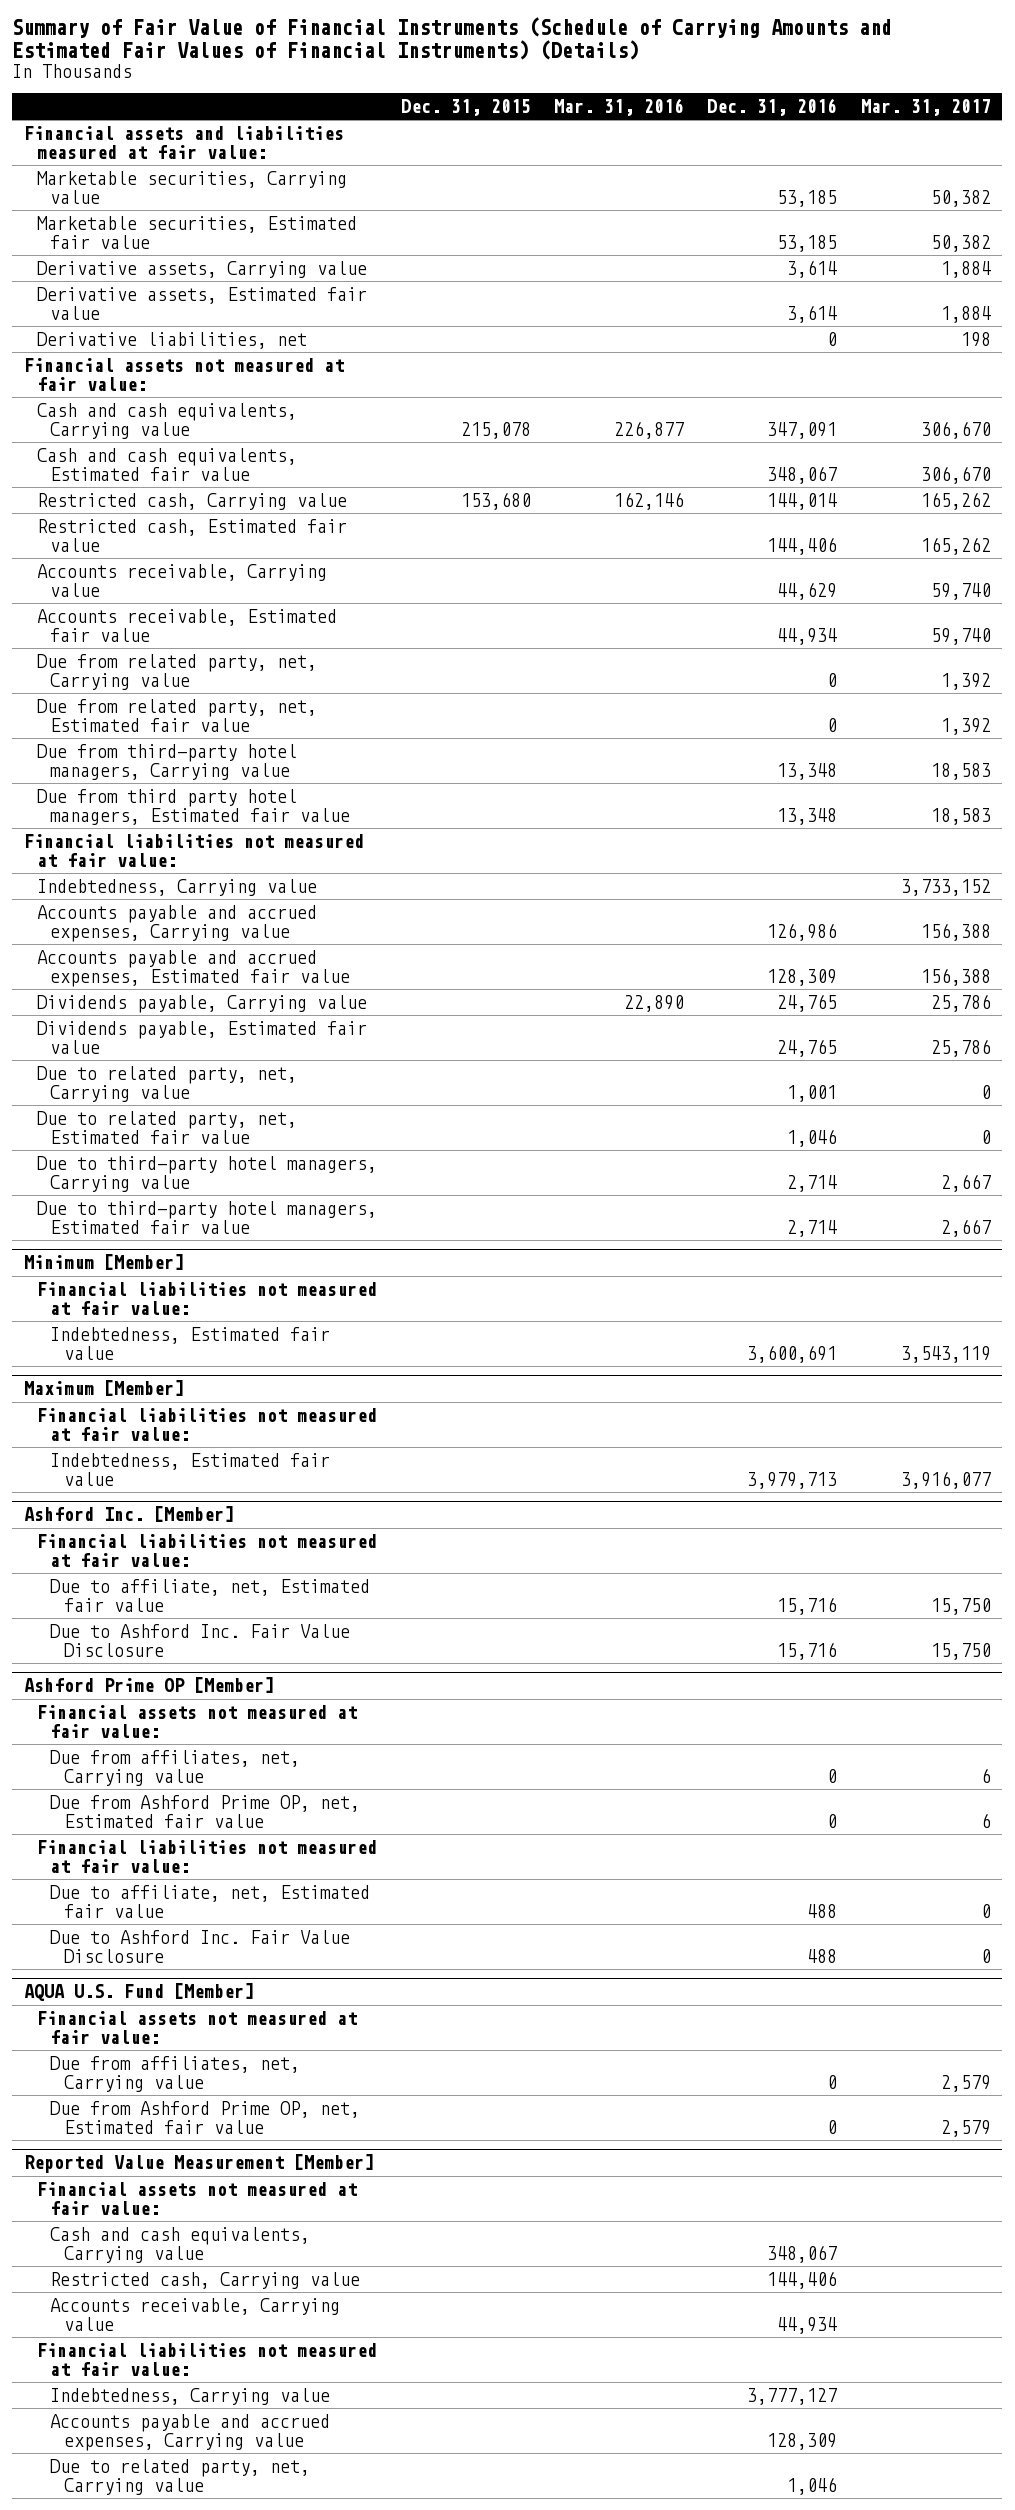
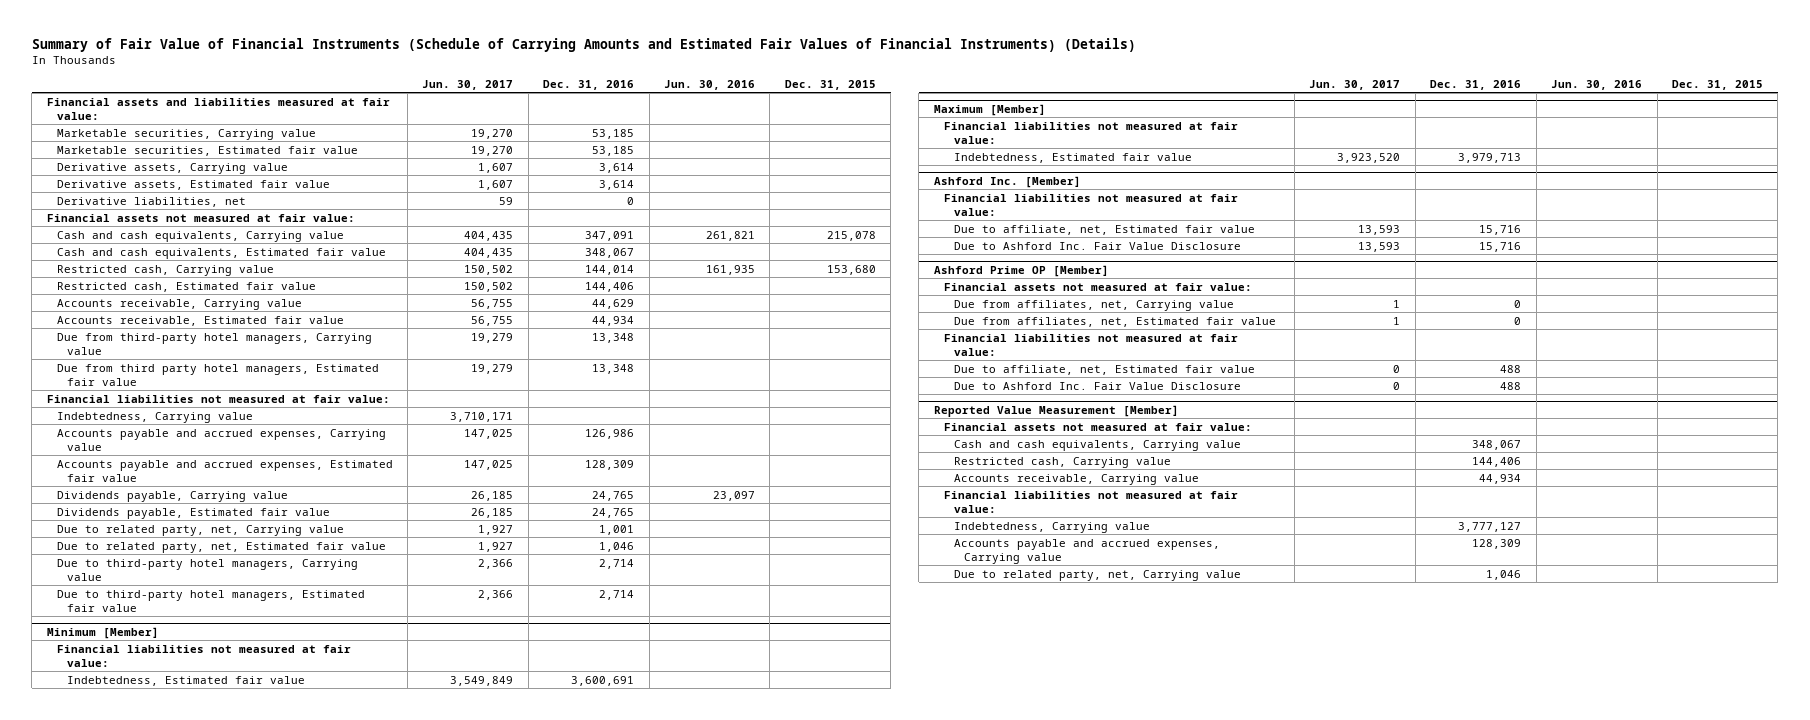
[553,97,684,116] Mar. 31, 2016 -> none
[860,98,991,116] Mar. 31, 2017 -> none
none -> [422,79,514,90] Jun. 30, 2017
none -> [664,79,756,90] Jun. 30, 2016
[37,653,318,690] Due from related party, net, Carrying value -> none
[37,698,318,732] Due from related party, net, Estimated fair value -> none
[50,1794,361,1828] Due from Ashford Prime OP, net, Estimated fair value -> [953,316,1276,327] Due from affiliates, net, Estimated fair value
[24,1983,255,2002] AQUA U.S. Fund [Member] -> none
[37,2010,358,2044] Financial assets not measured at fair value: -> none
[50,2055,301,2092] Due from affiliates, net, Carrying value -> none
[50,2100,361,2134] Due from Ashford Prime OP, net, Estimated fair value -> none

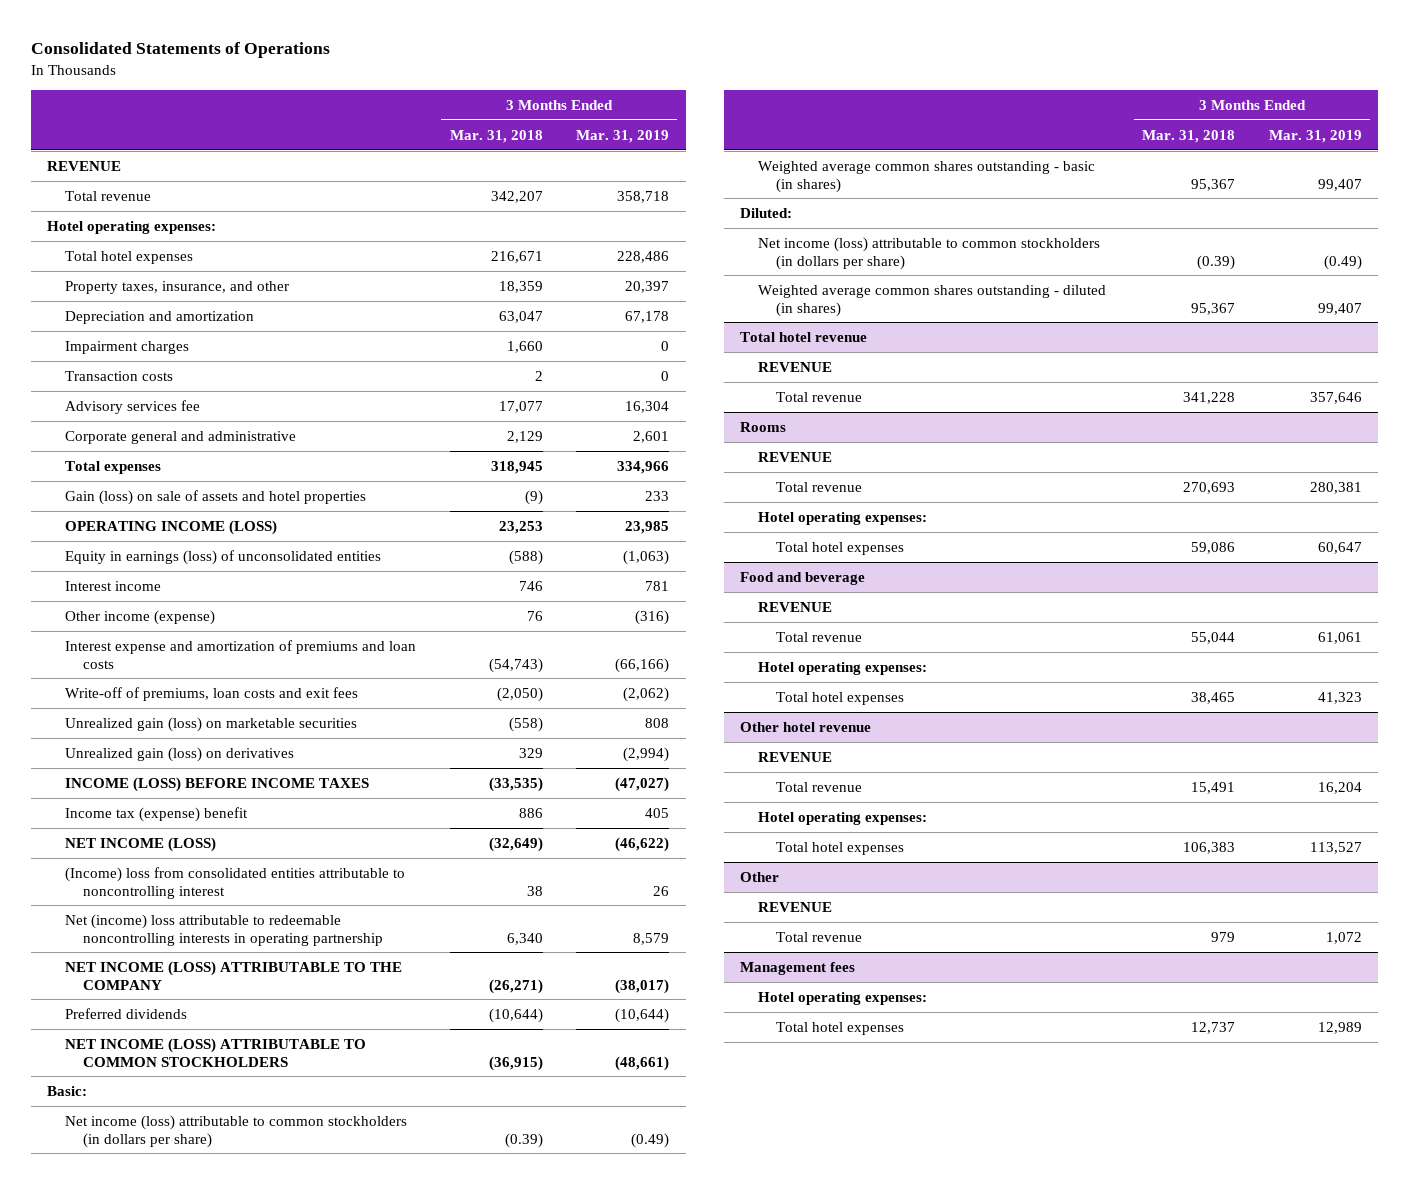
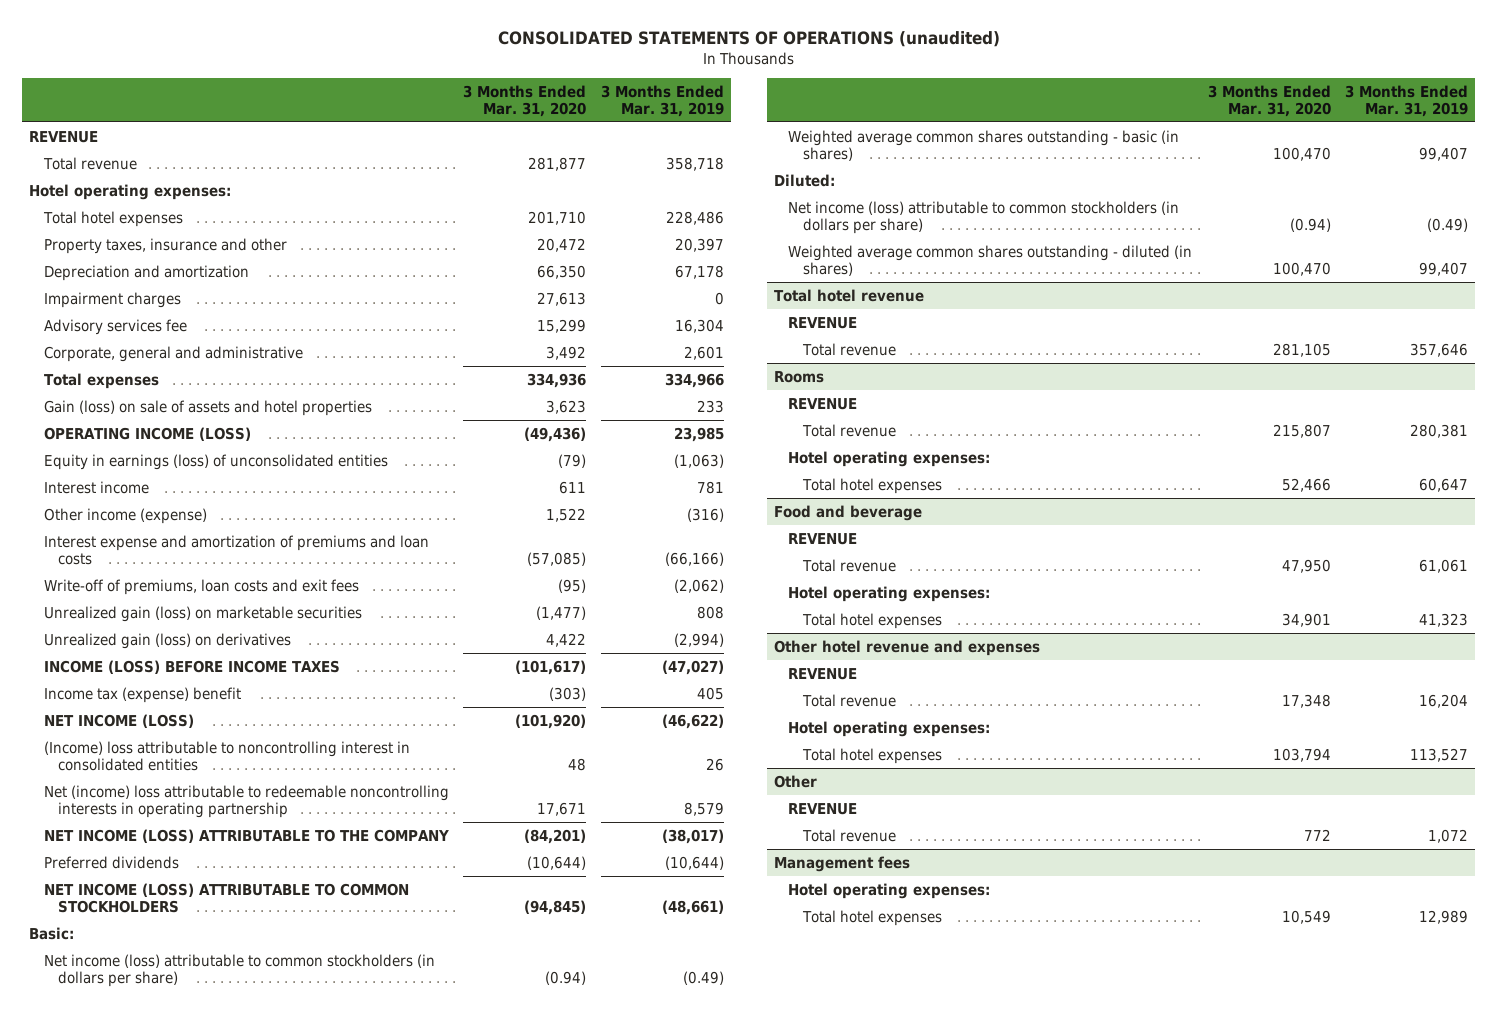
[30,42,330,59] Consolidated Statements of Operations -> [497,31,1000,48] CONSOLIDATED STATEMENTS OF OPERATIONS (unaudited)
[449,129,543,143] Mar. 31, 2018 -> none
none -> [463,84,587,117] 3 Months Ended Mar. 31, 2020
[65,280,290,294] Property taxes, insurance, and other -> [43,237,287,254] Property taxes, insurance and other
[65,370,174,381] Transaction costs -> none
[65,430,297,444] Corporate general and administrative -> [43,345,303,362] Corporate, general and administrative
[65,866,406,899] (Income) loss from consolidated entities attributable to noncontrolling interest -> [43,740,410,771] (Income) loss attributable to noncontrolling interest in consolidated entities
[740,721,872,732] Other hotel revenue -> [773,639,1040,656] Other hotel revenue and expenses

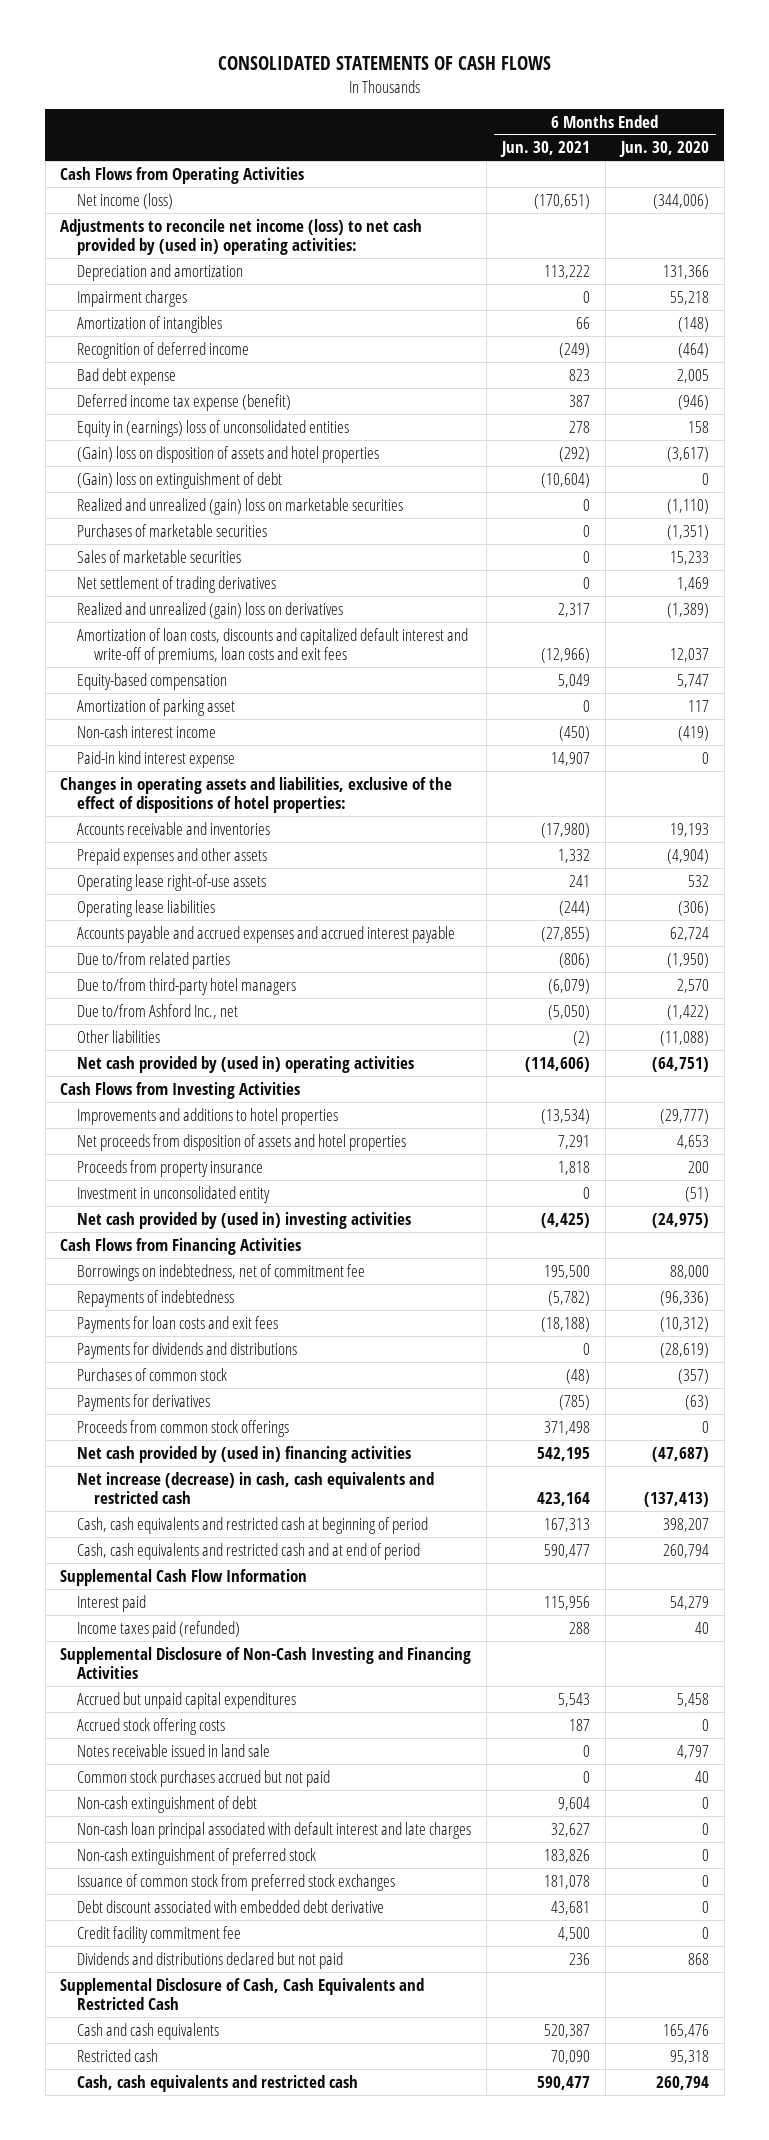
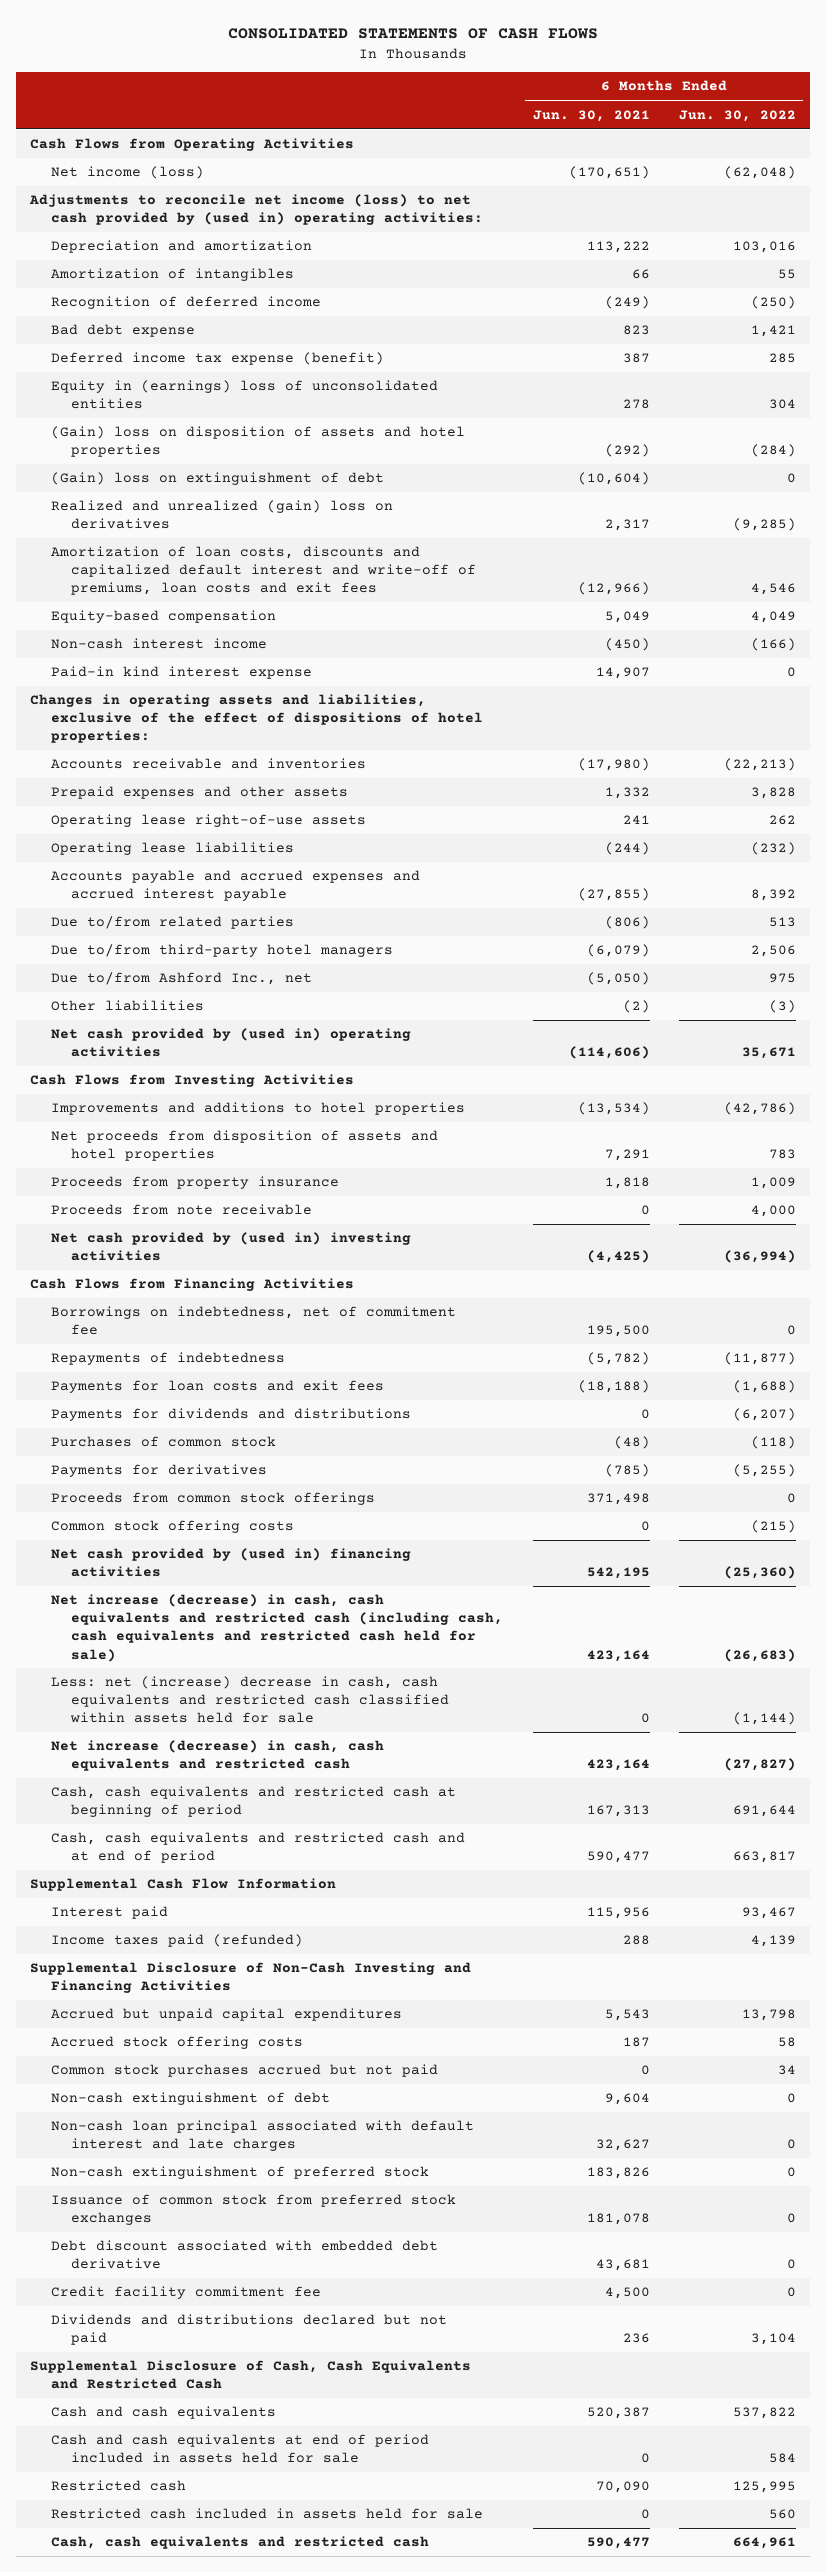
[618,141,709,158] Jun. 30, 2020 -> none
none -> [678,109,796,122] Jun. 30, 2022
[77,289,188,307] Impairment charges -> none
[77,497,404,515] Realized and unrealized (gain) loss on marketable securities -> none
[77,523,268,537] Purchases of marketable securities -> none
[77,549,242,563] Sales of marketable securities -> none
[77,575,277,593] Net settlement of trading derivatives -> none
[77,698,236,716] Amortization of parking asset -> none
[77,1185,271,1203] Investment in unconsolidated entity -> none
none -> [50,1204,312,1216] Proceeds from note receivable
none -> [50,1520,294,1534] Common stock offering costs
none -> [50,1594,504,1662] Net increase (decrease) in cash, cash equivalents and restricted cash (including cash, cash equivalents and restricted cash held for sale)
none -> [50,1676,450,1724] Less: net (increase) decrease in cash, cash equivalents and restricted cash classified within assets held for sale
[77,1743,271,1757] Notes receivable issued in land sale -> none
none -> [50,2434,429,2464] Cash and cash equivalents at end of period included in assets held for sale
none -> [50,2508,483,2520] Restricted cash included in assets held for sale

